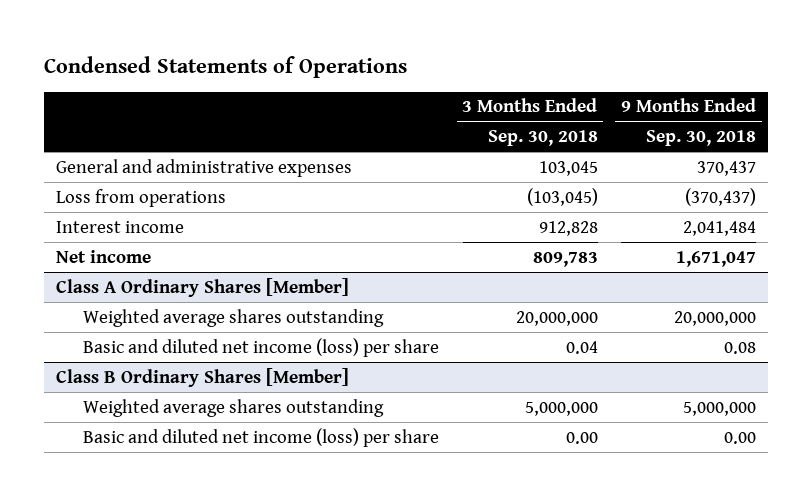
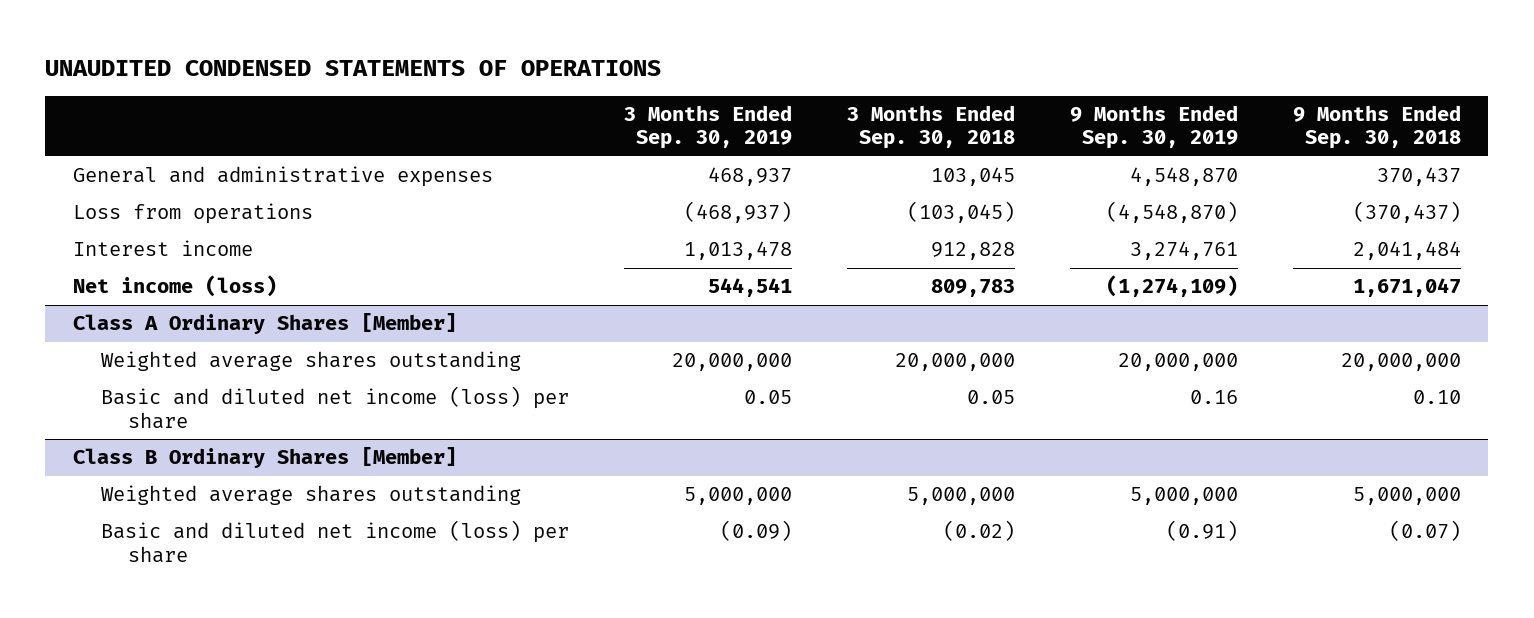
[44,56,408,79] Condensed Statements of Operations -> [45,60,662,77] UNAUDITED CONDENSED STATEMENTS OF OPERATIONS
none -> [623,105,792,150] 3 Months Ended Sep. 30, 2019
none -> [1069,105,1238,150] 9 Months Ended Sep. 30, 2019
[56,249,152,263] Net income -> [72,275,277,298] Net income (loss)
[565,340,598,354] 0.04 -> [966,390,1015,405] 0.05
[724,341,757,354] 0.08 -> [1412,390,1461,405] 0.10
[565,431,598,444] 0.00 -> [942,520,1015,542] (0.02)
[724,431,757,444] 0.00 -> [1388,520,1461,542] (0.07)

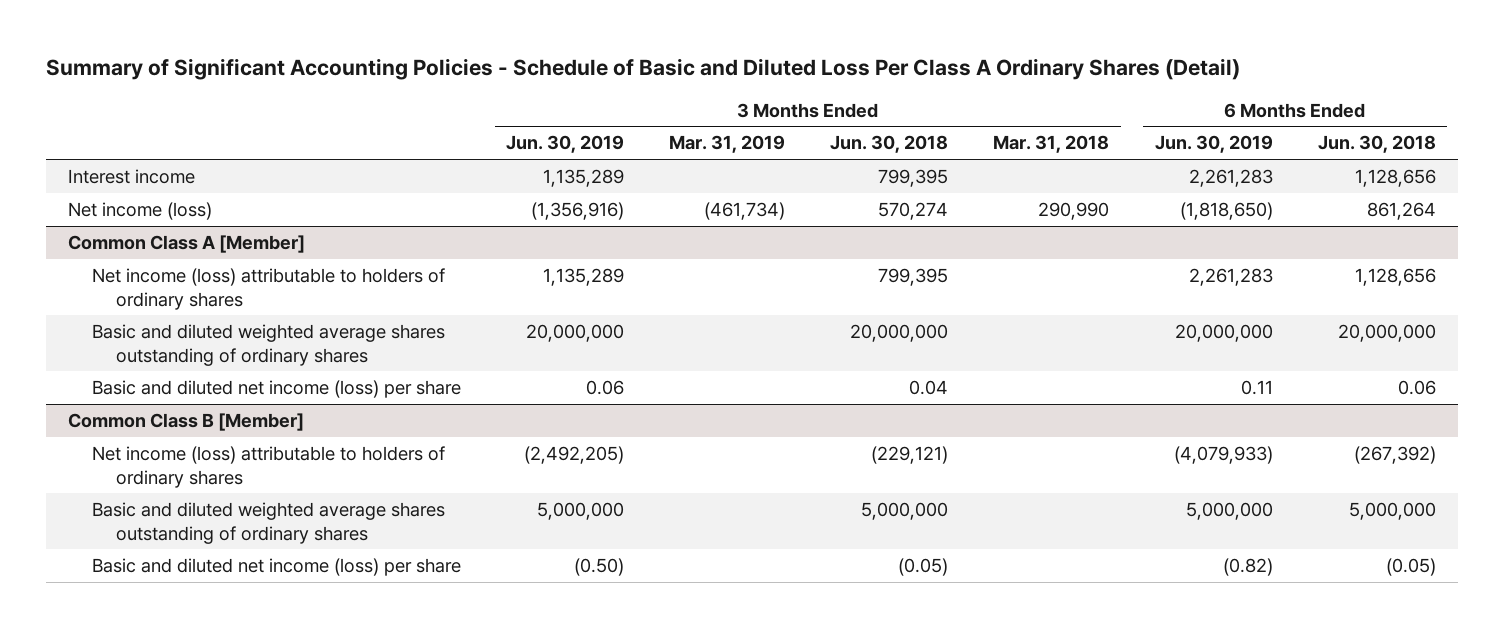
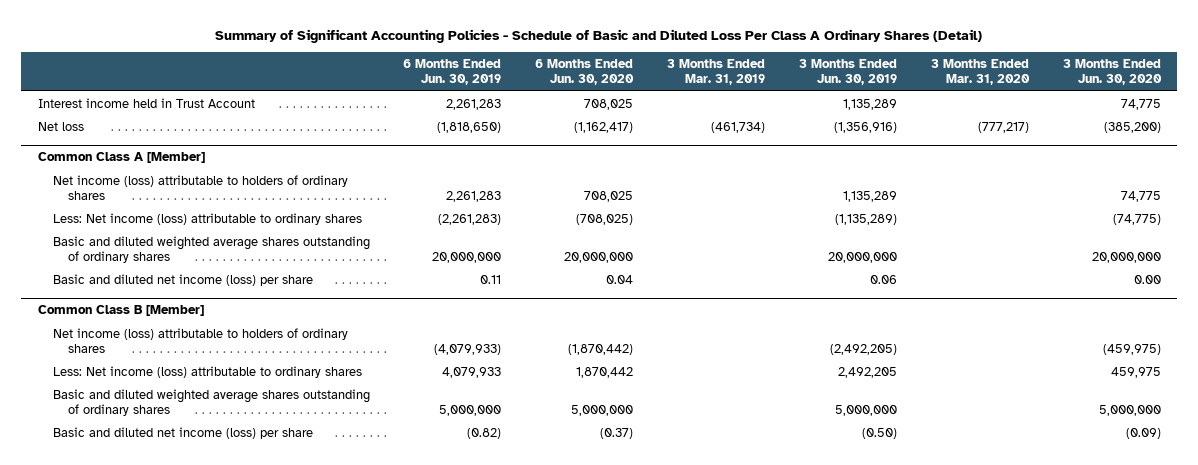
[830,135,949,154] Jun. 30, 2018 -> none
[993,135,1110,154] Mar. 31, 2018 -> none
[1317,135,1436,154] Jun. 30, 2018 -> none
none -> [535,58,635,86] 6 Months Ended Jun. 30, 2020
none -> [930,58,1030,86] 3 Months Ended Mar. 31, 2020
none -> [1062,58,1162,86] 3 Months Ended Jun. 30, 2020
[68,169,196,185] Interest income -> [37,97,255,108] Interest income held in Trust Account
[68,202,213,221] Net income (loss) -> [37,121,84,131] Net loss
none -> [52,212,362,225] Less: Net income (loss) attributable to ordinary shares
none -> [52,365,362,378] Less: Net income (loss) attributable to ordinary shares

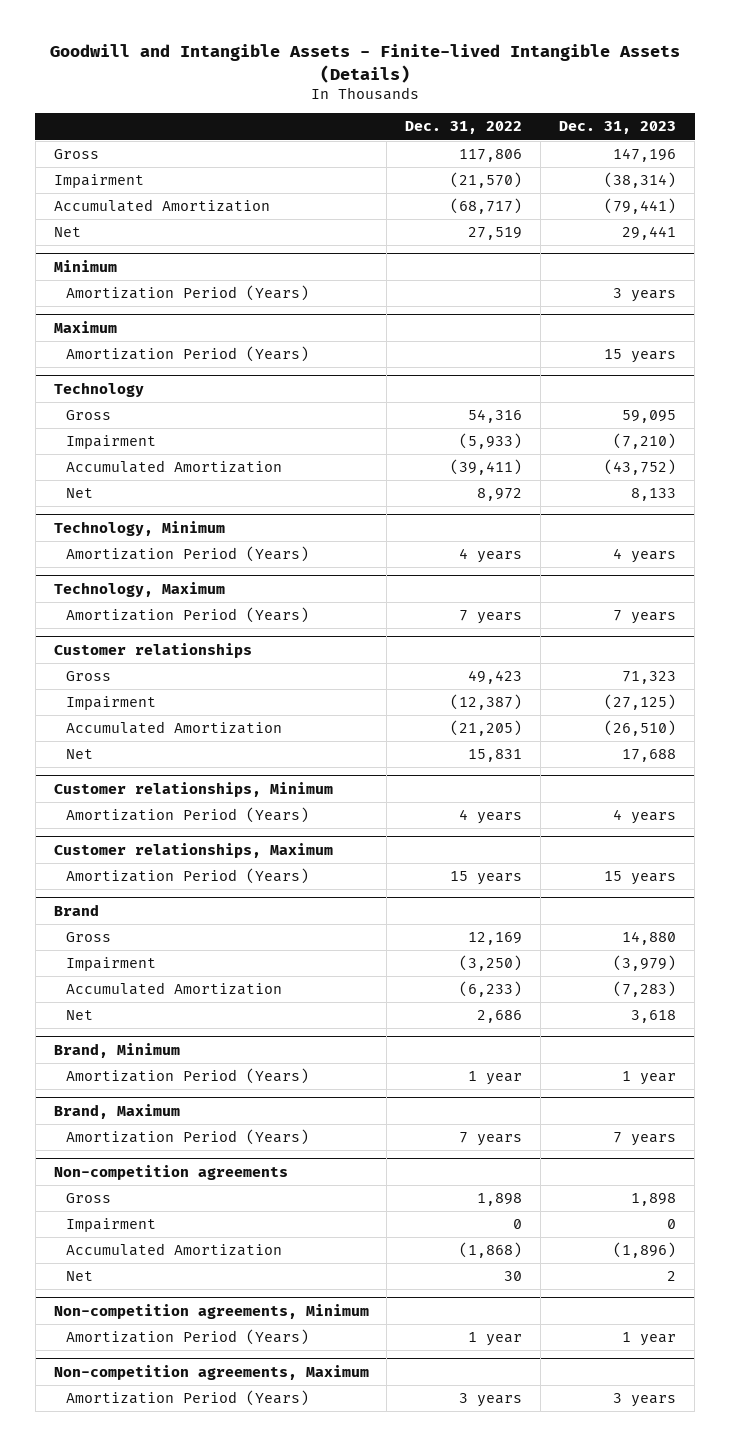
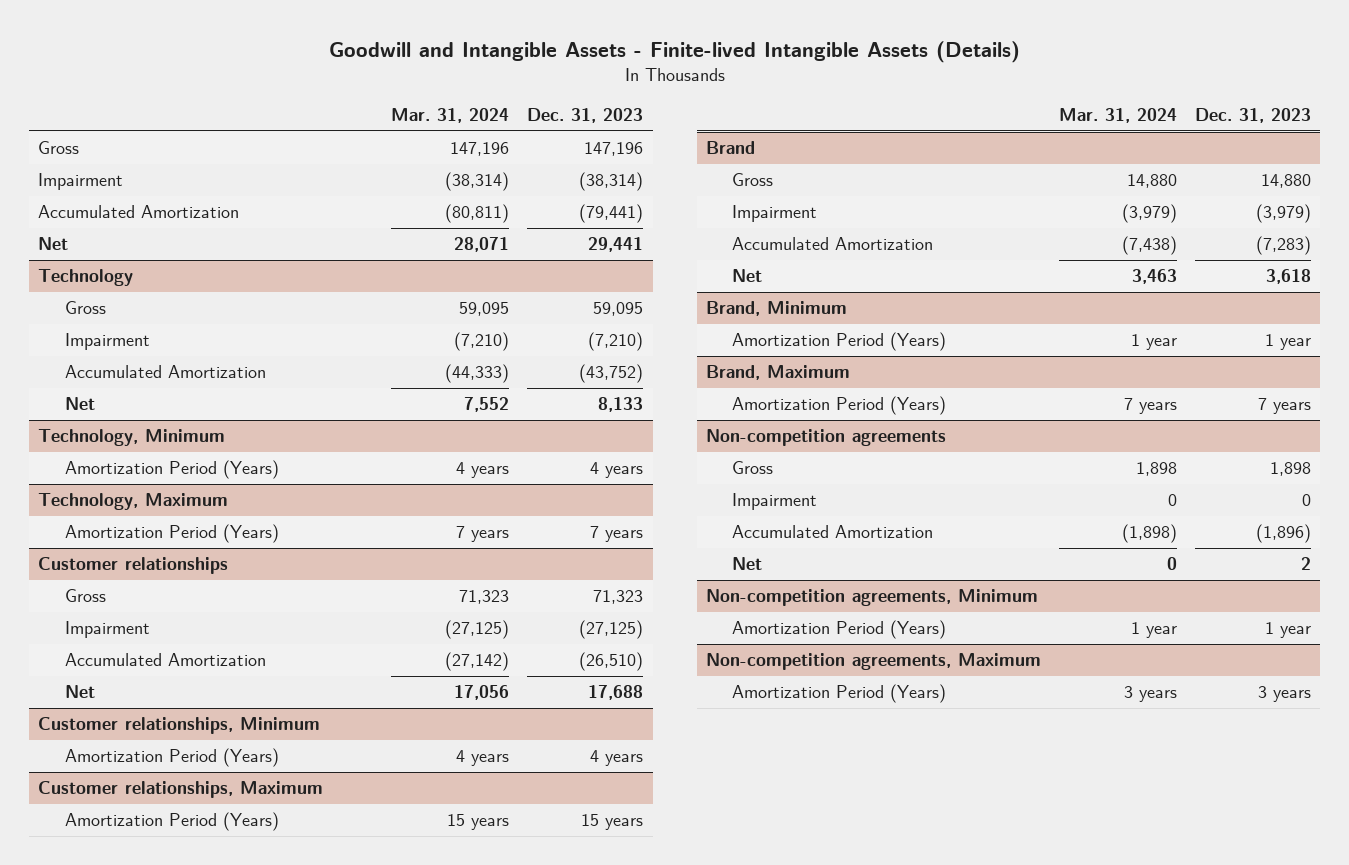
[405,121,523,135] Dec. 31, 2022 -> none
none -> [391,107,510,123] Mar. 31, 2024
[53,259,117,272] Minimum -> none
[65,285,309,302] Amortization Period (Years) -> none
[53,320,117,333] Maximum -> none
[65,346,309,363] Amortization Period (Years) -> none

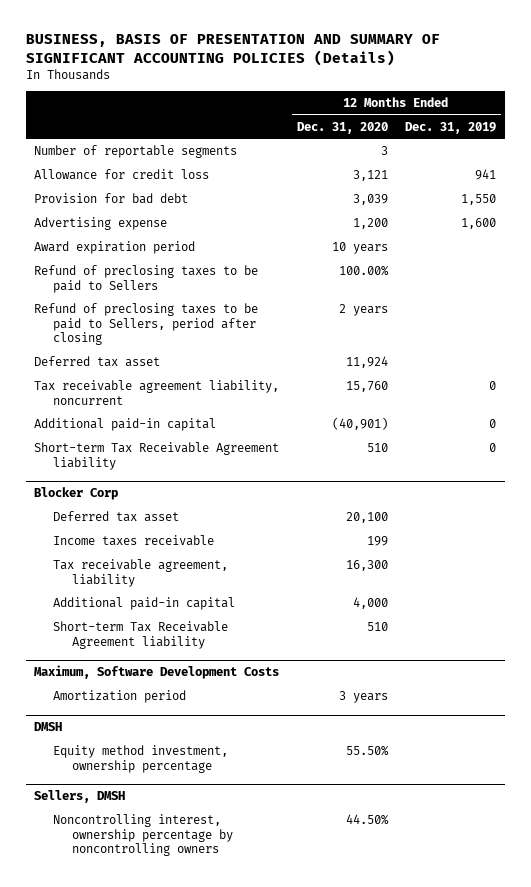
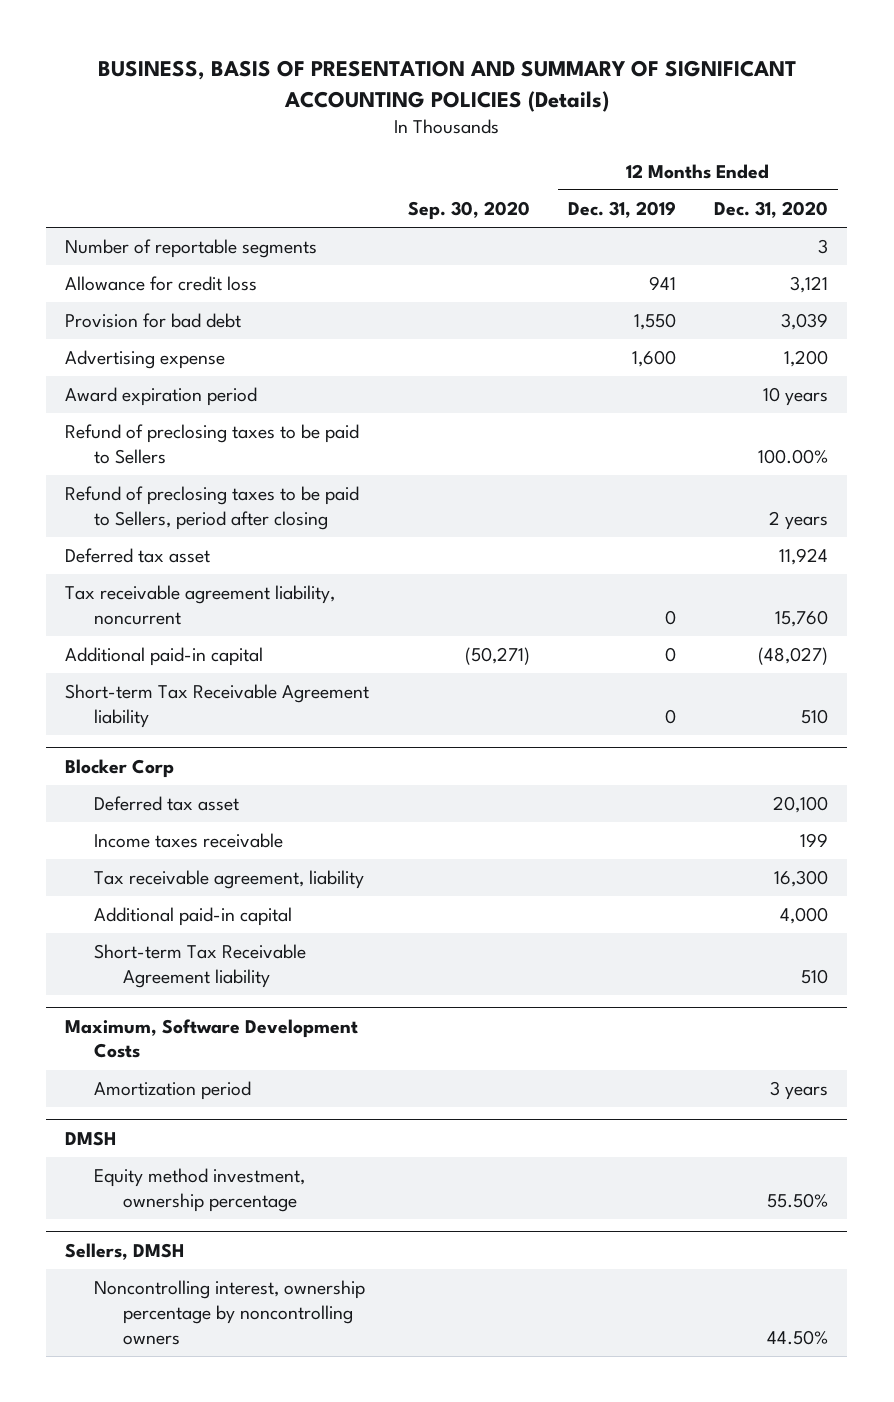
none -> [407,200,530,220] Sep. 30, 2020
[331,417,388,431] (40,901) -> [758,647,829,666] (48,027)

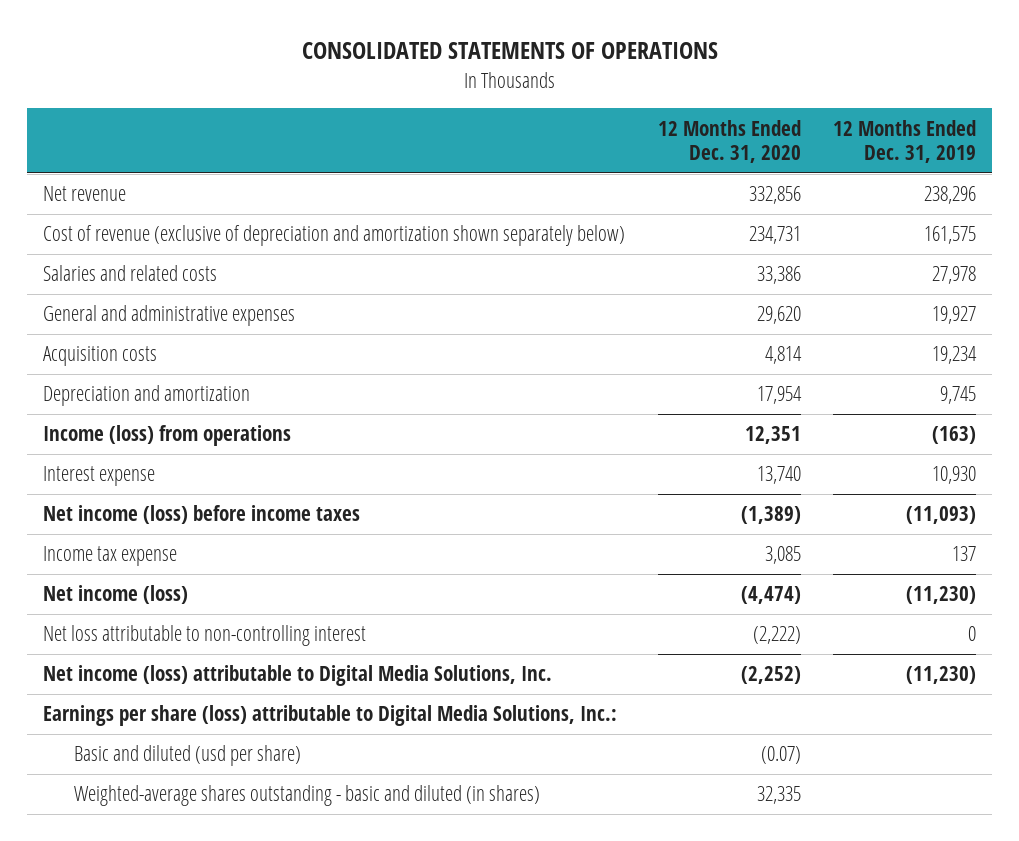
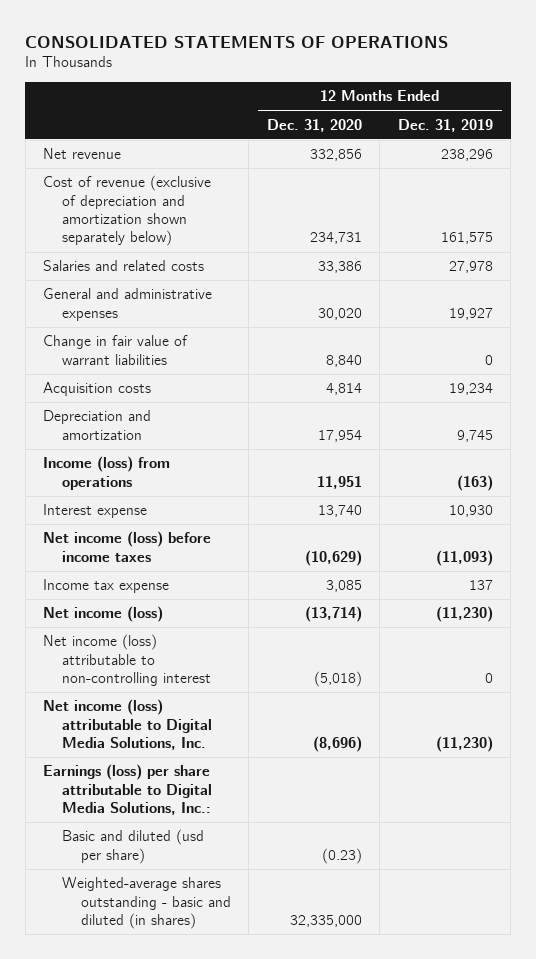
[756,306,801,325] 29,620 -> [317,307,362,320] 30,020
none -> [43,335,189,365] Change in fair value of warrant liabilities
[744,426,801,445] 12,351 -> [316,475,362,489] 11,951
[740,506,801,525] (1,389) -> [304,549,362,566] (10,629)
[740,586,801,605] (4,474) -> [304,606,362,623] (13,714)
[43,625,367,647] Net loss attributable to non-controlling interest -> [43,634,212,686] Net income (loss) attributable to non-controlling interest
[752,626,801,645] (2,222) -> [313,670,362,687] (5,018)
[740,666,801,685] (2,252) -> [312,735,362,752] (8,696)
[43,705,618,727] Earnings per share (loss) attributable to Digital Media Solutions, Inc.: -> [43,764,213,815] Earnings (loss) per share attributable to Digital Media Solutions, Inc.:
[760,746,801,765] (0.07) -> [321,847,362,864] (0.23)
[756,786,801,805] 32,335 -> [289,914,362,927] 32,335,000

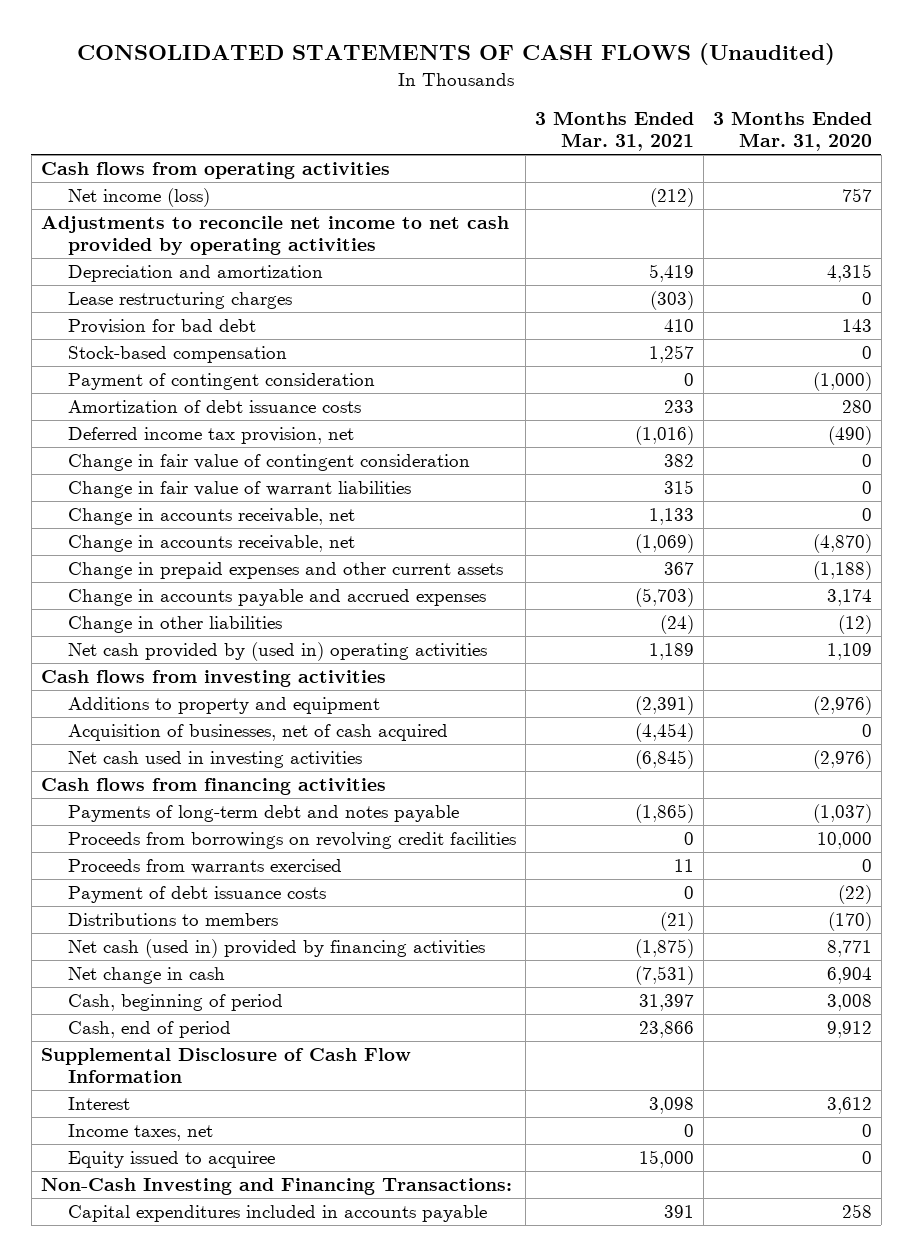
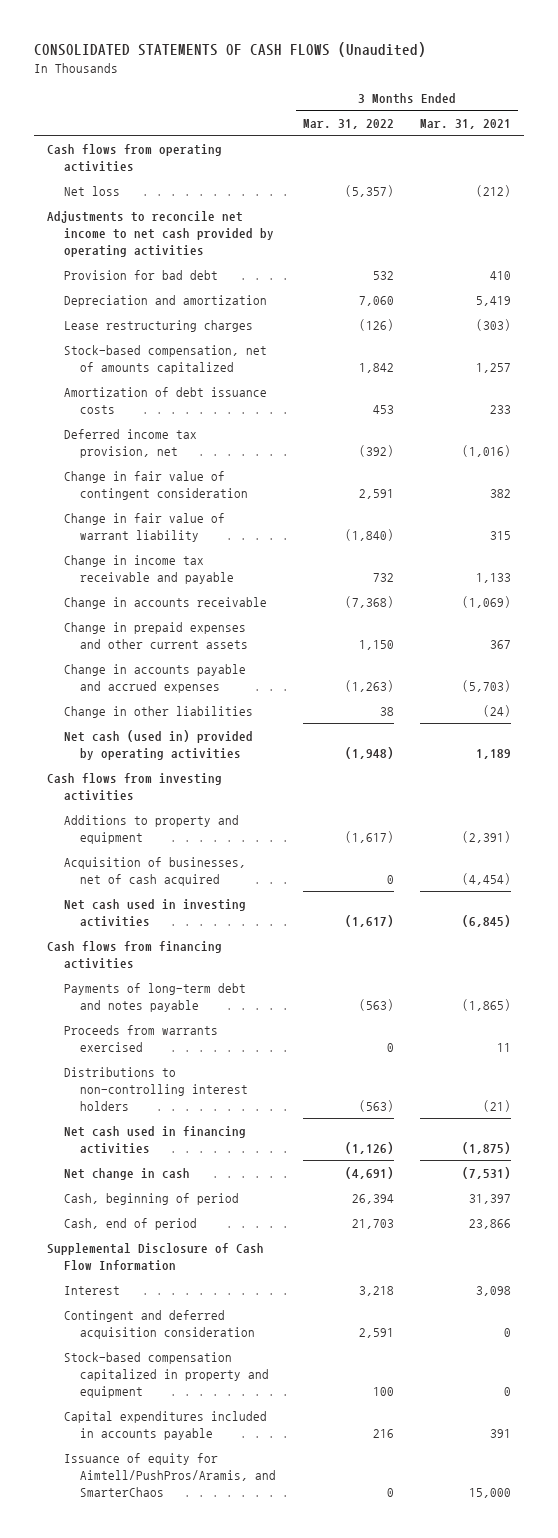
[712,110,872,152] 3 Months Ended Mar. 31, 2020 -> none
none -> [302,118,394,129] Mar. 31, 2022
[67,188,210,208] Net income (loss) -> [63,185,120,196] Net loss
[67,319,256,335] Provision for bad debt -> [63,269,218,280] Provision for bad debt
[67,373,375,391] Payment of contingent consideration -> none
[67,346,287,364] Stock-based compensation -> [63,344,267,374] Stock-based compensation, net of amounts capitalized
[67,481,411,499] Change in fair value of warrant liabilities -> [63,512,225,542] Change in fair value of warrant liability
[67,508,355,526] Change in accounts receivable, net -> [63,554,235,584] Change in income tax receivable and payable
[67,535,355,553] Change in accounts receivable, net -> [63,596,267,609] Change in accounts receivable
[67,642,487,662] Net cash provided by (used in) operating activities -> [63,729,253,760] Net cash (used in) provided by operating activities
[67,832,516,850] Proceeds from borrowings on revolving credit facilities -> none
[67,886,326,904] Payment of debt issuance costs -> none
[67,913,278,927] Distributions to members -> [63,1066,249,1111] Distributions to non-controlling interest holders
[67,939,485,959] Net cash (used in) provided by financing activities -> [63,1125,246,1154] Net cash used in financing activities
[67,1124,213,1142] Income taxes, net -> none
[67,1151,275,1169] Equity issued to acquiree -> none
[40,1178,512,1196] Non-Cash Investing and Financing Transactions: -> none
none -> [63,1309,256,1339] Contingent and deferred acquisition consideration
none -> [63,1351,270,1398] Stock-based compensation capitalized in property and equipment
none -> [63,1452,277,1497] Issuance of equity for Aimtell/PushPros/Aramis, and SmarterChaos

